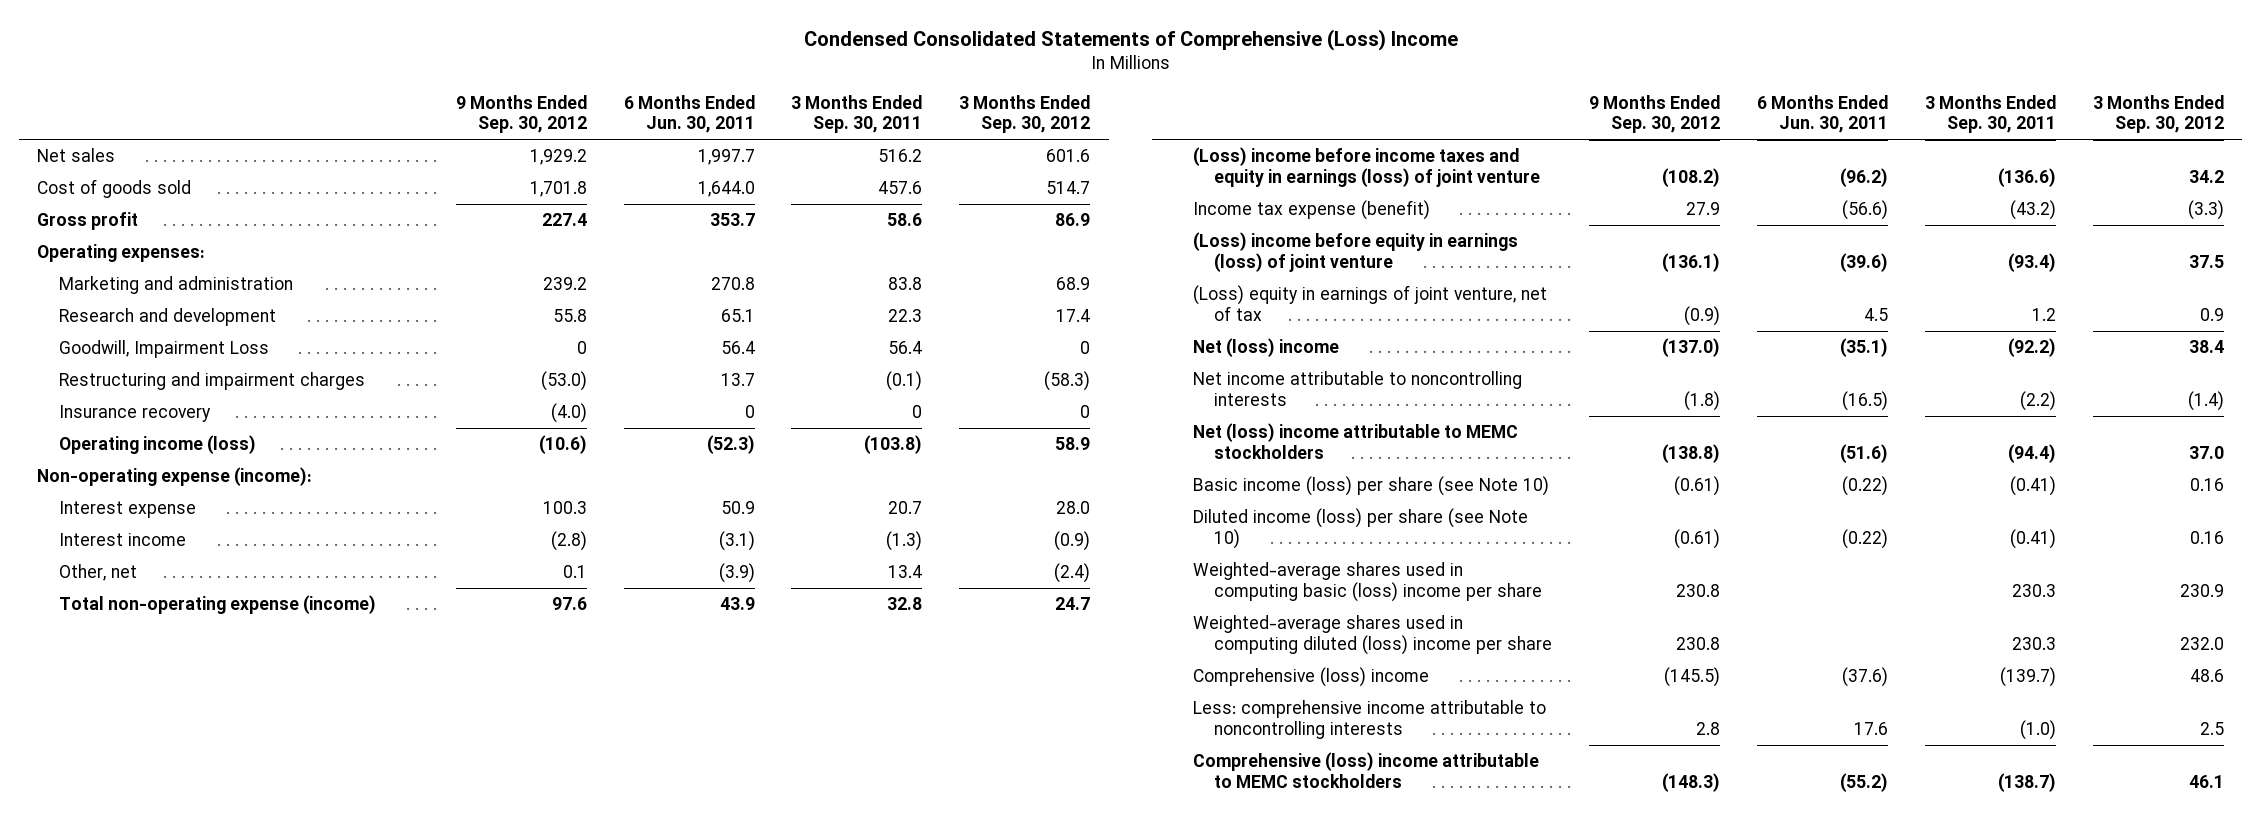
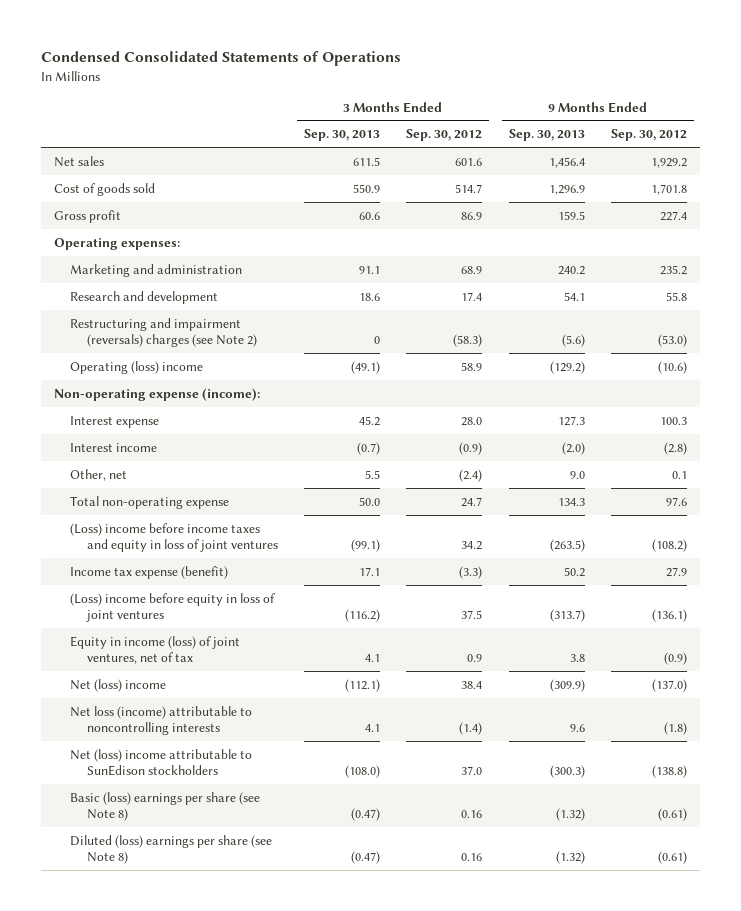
[803,28,1458,51] Condensed Consolidated Statements of Comprehensive (Loss) Income -> [41,51,402,67] Condensed Consolidated Statements of Operations
[623,94,755,134] 6 Months Ended Jun. 30, 2011 -> none
[791,94,923,134] 3 Months Ended Sep. 30, 2011 -> none
none -> [303,129,380,142] Sep. 30, 2013
none -> [508,129,585,142] Sep. 30, 2013
[542,277,587,291] 239.2 -> [659,264,687,275] 235.2
[58,340,269,359] Goodwill, Impairment Loss -> none
[58,405,211,423] Insurance recovery -> none
[58,372,365,391] Restructuring and impairment charges -> [70,317,257,347] Restructuring and impairment (reversals) charges (see Note 2)
[58,435,256,455] Operating income (loss) -> [70,360,204,374] Operating (loss) income
[58,595,376,615] Total non-operating expense (income) -> [70,495,230,509] Total non-operating expense
[1192,147,1541,187] (Loss) income before income taxes and equity in earnings (loss) of joint venture -> [70,522,278,552] (Loss) income before income taxes and equity in loss of joint ventures
[1192,232,1518,272] (Loss) income before equity in earnings (loss) of joint venture -> [70,592,276,622] (Loss) income before equity in loss of joint ventures
[1192,285,1547,321] (Loss) equity in earnings of joint venture, net of tax -> [70,635,241,664] Equity in income (loss) of joint ventures, net of tax
[1192,562,1543,602] Weighted-average shares used in computing basic (loss) income per share -> none
[1192,615,1553,655] Weighted-average shares used in computing diluted (loss) income per share -> none
[1192,667,1429,688] Comprehensive (loss) income -> none
[1192,700,1546,739] Less: comprehensive income attributable to noncontrolling interests -> none
[1192,752,1539,788] Comprehensive (loss) income attributable to MEMC stockholders -> none
[1192,371,1522,406] Net income attributable to noncontrolling interests -> [70,705,253,735] Net loss (income) attributable to noncontrolling interests
[1192,423,1518,459] Net (loss) income attributable to MEMC stockholders -> [70,748,253,776] Net (loss) income attributable to SunEdison stockholders
[1192,476,1549,497] Basic income (loss) per share (see Note 10) -> [70,791,261,821] Basic (loss) earnings per share (see Note 8)
[1192,508,1528,549] Diluted income (loss) per share (see Note 10) -> [70,834,273,864] Diluted (loss) earnings per share (see Note 8)

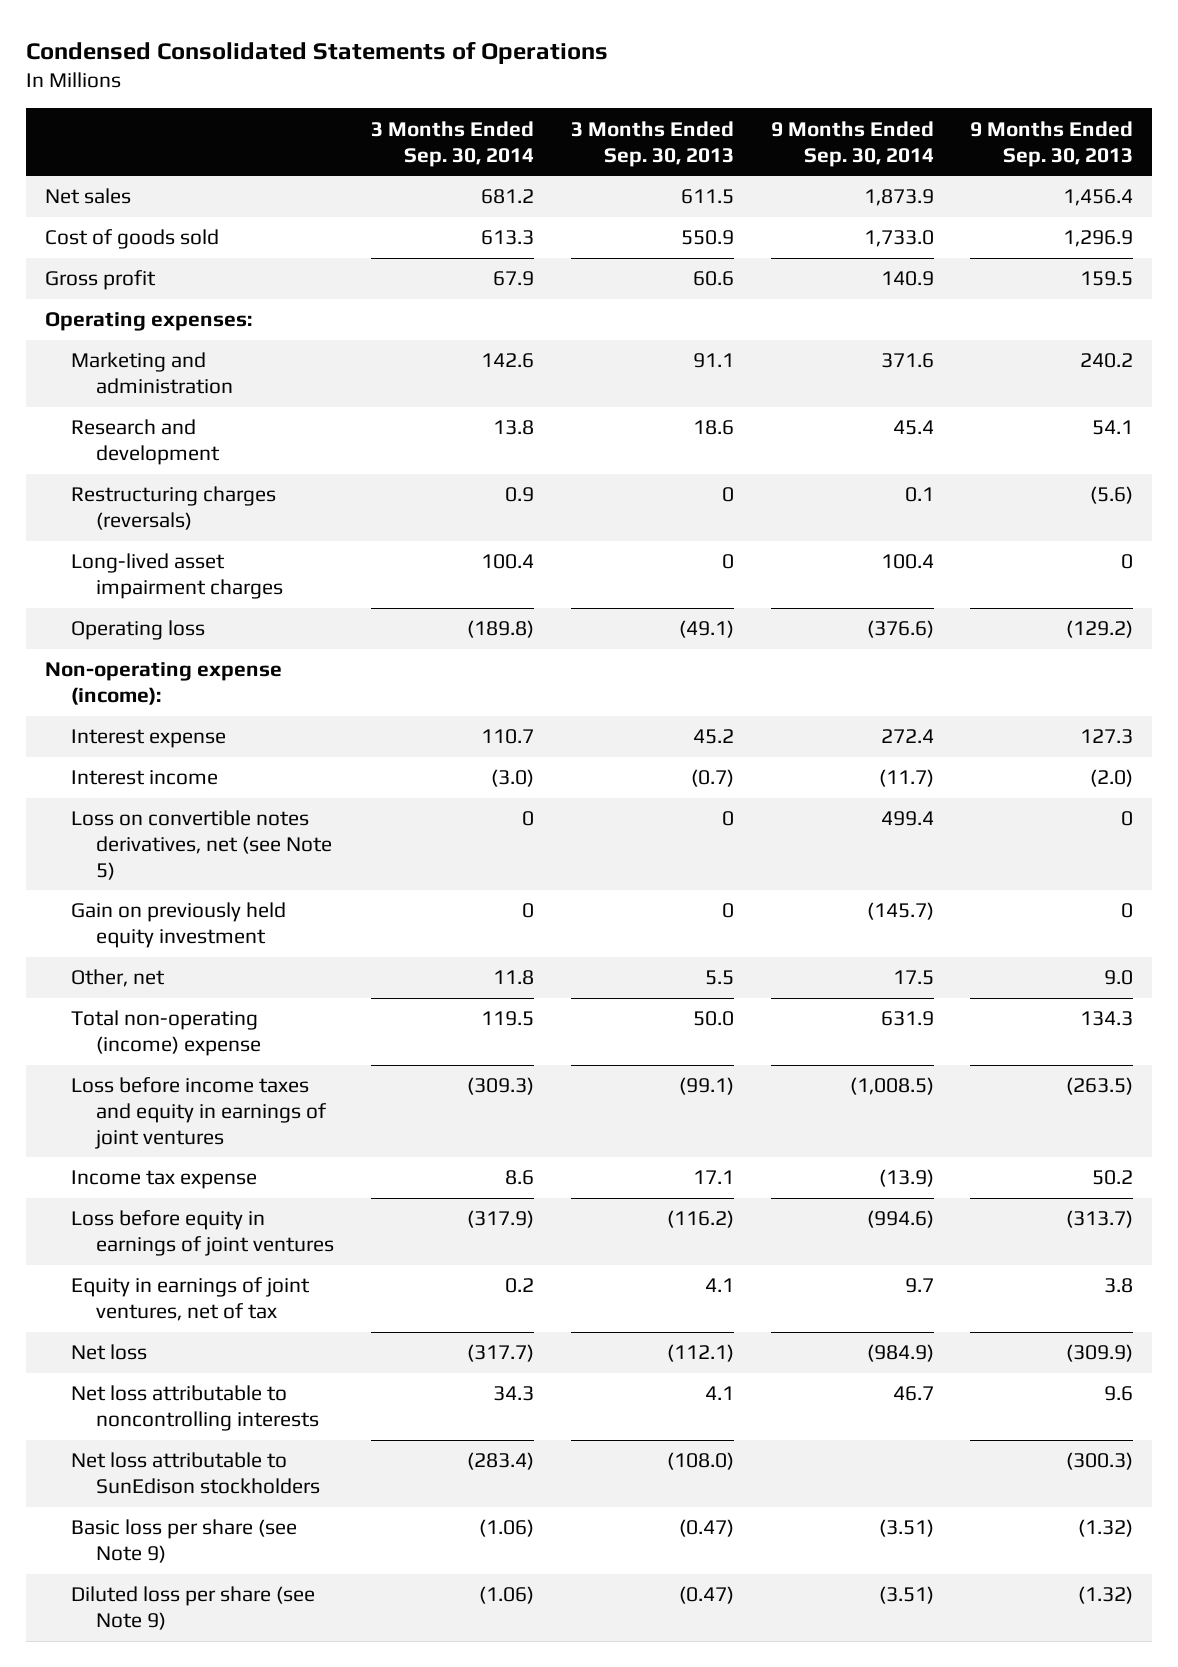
[406,129,483,142] Sep. 30, 2012 -> none
[610,129,687,142] Sep. 30, 2012 -> none
none -> [371,120,535,167] 3 Months Ended Sep. 30, 2014
none -> [770,120,934,167] 9 Months Ended Sep. 30, 2014
[70,317,257,347] Restructuring and impairment (reversals) charges (see Note 2) -> [70,486,276,531] Restructuring charges (reversals)
none -> [70,553,284,600] Long-lived asset impairment charges
[70,360,204,374] Operating (loss) income -> [70,620,205,641] Operating loss
none -> [70,810,333,880] Loss on convertible notes derivatives, net (see Note 5)
none -> [70,902,286,949] Gain on previously held equity investment
[70,495,230,509] Total non-operating expense -> [70,1010,262,1057] Total non-operating (income) expense
[70,522,278,552] (Loss) income before income taxes and equity in loss of joint ventures -> [70,1077,328,1149] Loss before income taxes and equity in earnings of joint ventures
[70,565,229,579] Income tax expense (benefit) -> [70,1170,257,1190] Income tax expense
[70,592,276,622] (Loss) income before equity in loss of joint ventures -> [70,1210,335,1257] Loss before equity in earnings of joint ventures
[70,635,241,664] Equity in income (loss) of joint ventures, net of tax -> [70,1277,310,1322] Equity in earnings of joint ventures, net of tax
[70,678,167,692] Net (loss) income -> [70,1344,147,1361] Net loss
[70,705,253,735] Net loss (income) attributable to noncontrolling interests -> [70,1385,320,1432] Net loss attributable to noncontrolling interests
[70,748,253,776] Net (loss) income attributable to SunEdison stockholders -> [70,1452,321,1495] Net loss attributable to SunEdison stockholders
[70,791,261,821] Basic (loss) earnings per share (see Note 8) -> [70,1519,297,1564] Basic loss per share (see Note 9)
[70,834,273,864] Diluted (loss) earnings per share (see Note 8) -> [70,1586,315,1631] Diluted loss per share (see Note 9)

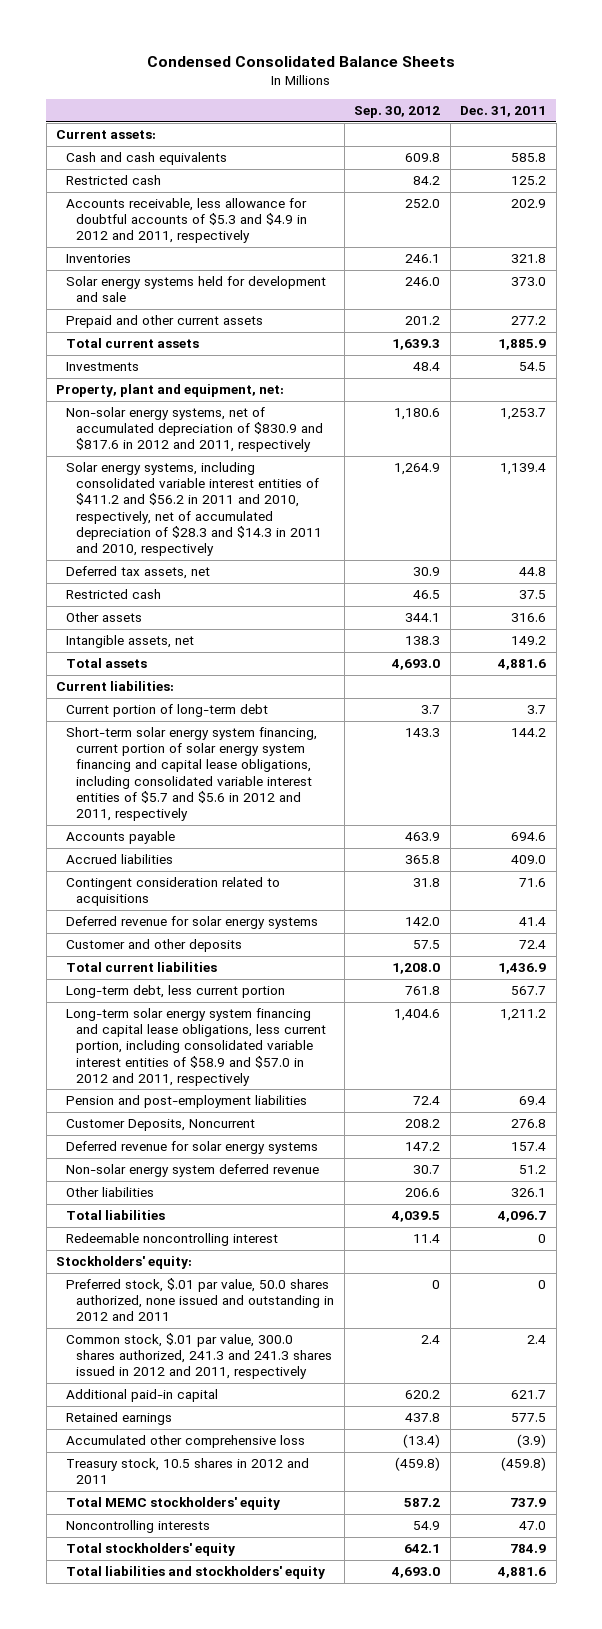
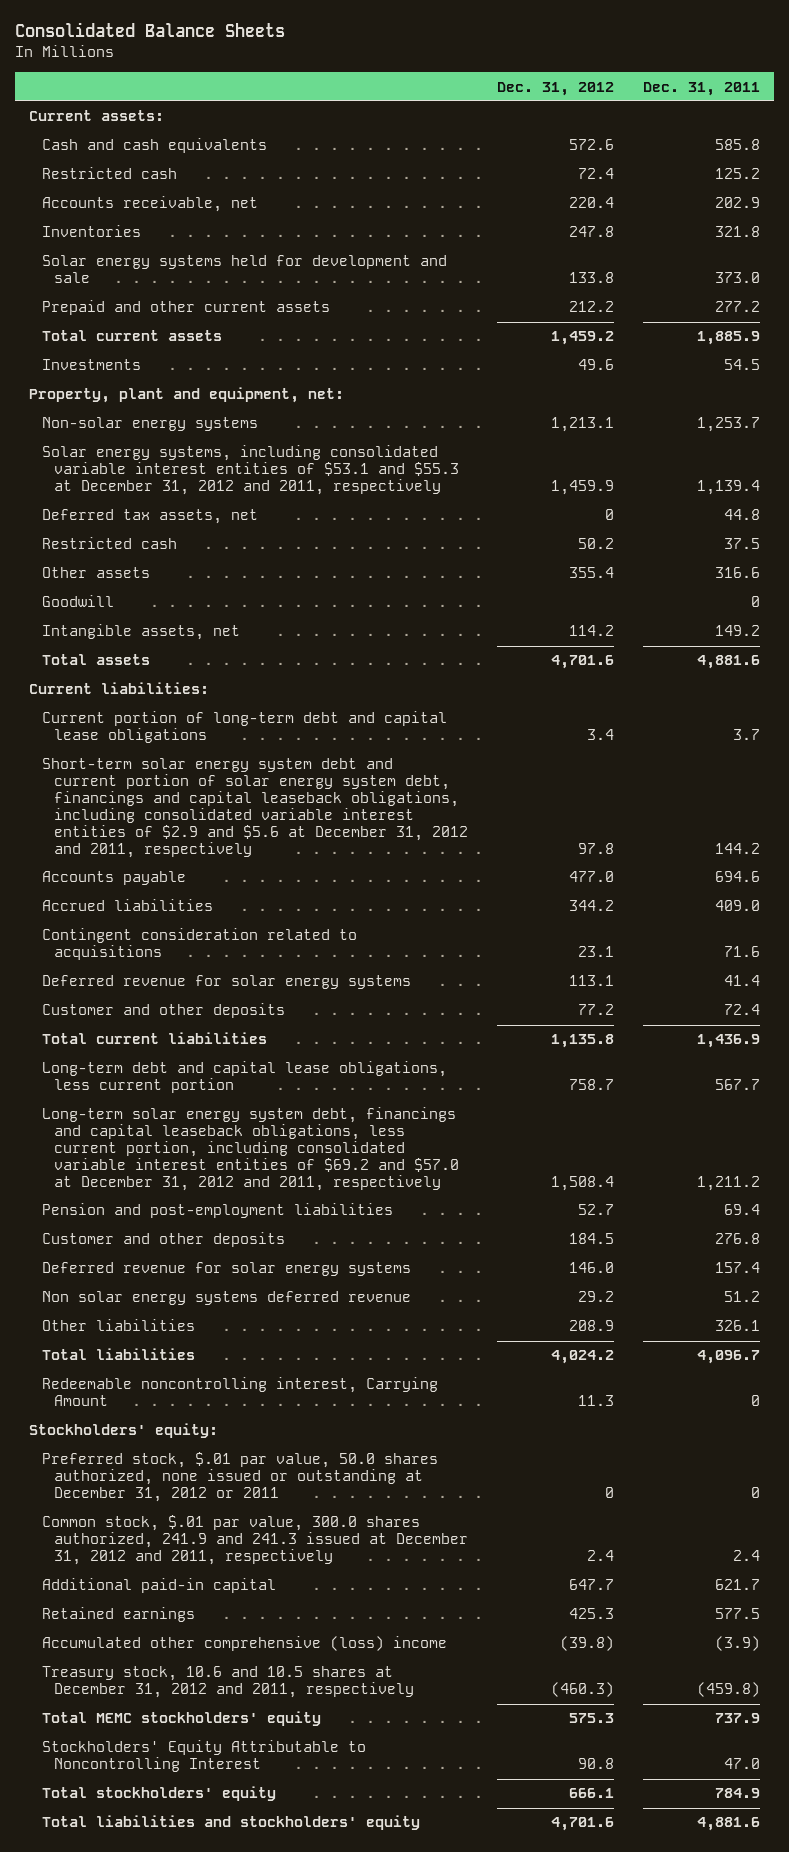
[147,56,456,68] Condensed Consolidated Balance Sheets -> [14,22,285,38] Consolidated Balance Sheets
[354,106,441,119] Sep. 30, 2012 -> none
none -> [496,81,614,96] Dec. 31, 2012
[66,198,308,244] Accounts receivable, less allowance for doubtful accounts of $5.3 and $4.9 in 2012 and 2011, respectively -> [41,196,258,213] Accounts receivable, net
[66,407,324,453] Non-solar energy systems, net of accumulated depreciation of $830.9 and $817.6 in 2012 and 2011, respectively -> [41,417,258,432] Non-solar energy systems
[66,462,323,556] Solar energy systems, including consolidated variable interest entities of $411.2 and $56.2 in 2011 and 2010, respectively, net of accumulated depreciation of $28.3 and $14.3 in 2011 and 2010, respectively -> [41,445,460,496] Solar energy systems, including consolidated variable interest entities of $53.1 and $55.3 at December 31, 2012 and 2011, respectively
none -> [41,595,114,608] Goodwill
[66,704,269,718] Current portion of long-term debt -> [41,711,447,744] Current portion of long-term debt and capital lease obligations
[66,727,318,821] Short-term solar energy system financing, current portion of solar energy system financing and capital lease obligations, including consolidated variable interest entities of $5.7 and $5.6 in 2012 and 2011, respectively -> [41,758,469,859] Short-term solar energy system debt and current portion of solar energy system debt, financings and capital leaseback obligations, including consolidated variable interest entities of $2.9 and $5.6 at December 31, 2012 and 2011, respectively
[66,985,286,999] Long-term debt, less current portion -> [41,1061,447,1094] Long-term debt and capital lease obligations, less current portion
[66,1008,327,1086] Long-term solar energy system financing and capital lease obligations, less current portion, including consolidated variable interest entities of $58.9 and $57.0 in 2012 and 2011, respectively -> [41,1107,460,1192] Long-term solar energy system debt, financings and capital leaseback obligations, less current portion, including consolidated variable interest entities of $69.2 and $57.0 at December 31, 2012 and 2011, respectively
[66,1119,256,1132] Customer Deposits, Noncurrent -> [41,1232,285,1248] Customer and other deposits
[66,1164,320,1178] Non-solar energy system deferred revenue -> [41,1291,411,1306] Non solar energy systems deferred revenue
[66,1233,279,1247] Redeemable noncontrolling interest -> [41,1377,438,1407] Redeemable noncontrolling interest, Carrying Amount
[66,1278,335,1322] Preferred stock, $.01 par value, 50.0 shares authorized, none issued and outstanding in 2012 and 2011 -> [41,1452,438,1503] Preferred stock, $.01 par value, 50.0 shares authorized, none issued or outstanding at December 31, 2012 or 2011
[66,1333,333,1380] Common stock, $.01 par value, 300.0 shares authorized, 241.3 and 241.3 shares issued in 2012 and 2011, respectively -> [41,1515,469,1566] Common stock, $.01 par value, 300.0 shares authorized, 241.9 and 241.3 issued at December 31, 2012 and 2011, respectively
[66,1435,306,1449] Accumulated other comprehensive loss -> [41,1636,447,1652] Accumulated other comprehensive (loss) income
[66,1458,310,1485] Treasury stock, 10.5 shares in 2012 and 2011 -> [41,1666,415,1699] Treasury stock, 10.6 and 10.5 shares at December 31, 2012 and 2011, respectively
[66,1520,211,1534] Noncontrolling interests -> [41,1740,366,1773] Stockholders' Equity Attributable to Noncontrolling Interest

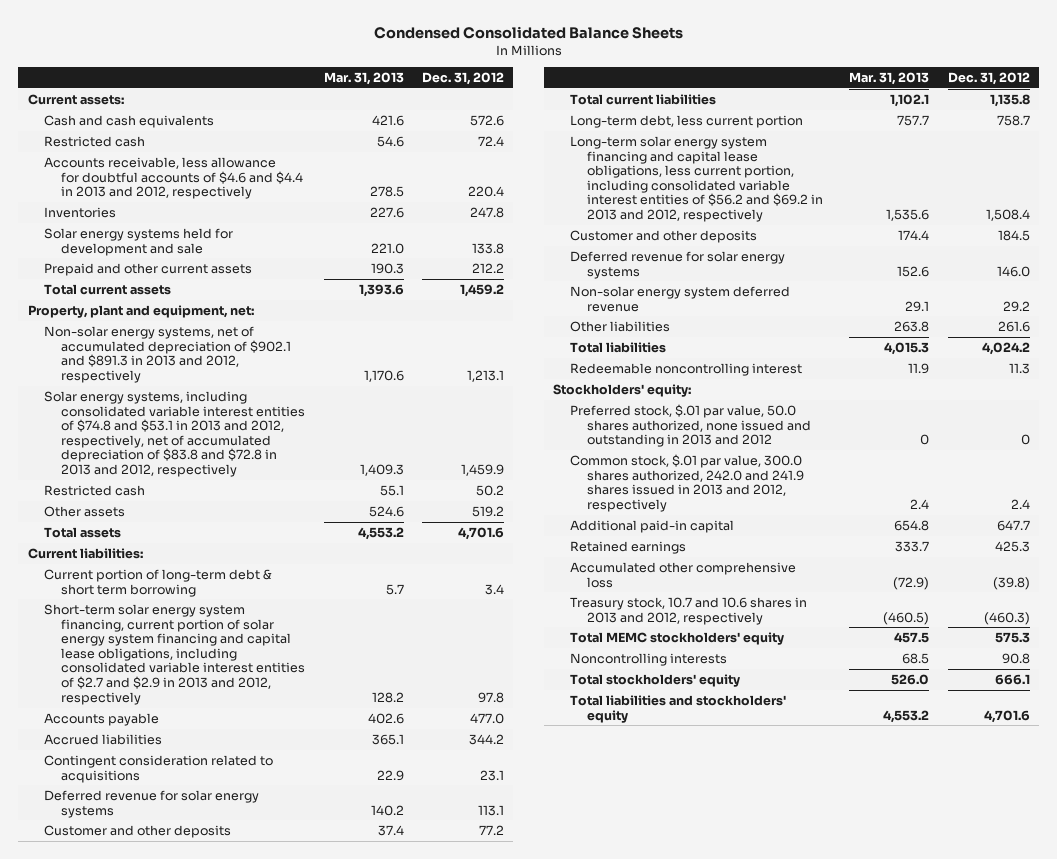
[14,22,285,38] Consolidated Balance Sheets -> [373,25,683,39] Condensed Consolidated Balance Sheets
[642,81,760,96] Dec. 31, 2011 -> none
none -> [323,71,404,85] Mar. 31, 2013
[41,196,258,213] Accounts receivable, net -> [44,156,304,200] Accounts receivable, less allowance for doubtful accounts of $4.6 and $4.4 in 2013 and 2012, respectively
[41,359,141,371] Investments -> none
[41,509,258,525] Deferred tax assets, net -> none
[41,417,258,432] Non-solar energy systems -> [44,325,292,383] Non-solar energy systems, net of accumulated depreciation of $902.1 and $891.3 in 2013 and 2012, respectively
[41,445,460,496] Solar energy systems, including consolidated variable interest entities of $53.1 and $55.3 at December 31, 2012 and 2011, respectively -> [44,390,306,478] Solar energy systems, including consolidated variable interest entities of $74.8 and $53.1 in 2013 and 2012, respectively, net of accumulated depreciation of $83.8 and $72.8 in 2013 and 2012, respectively
[41,595,114,608] Goodwill -> none
[41,624,240,641] Intangible assets, net -> none
[568,567,614,579] 355.4 -> [471,505,504,517] 519.2
[41,711,447,744] Current portion of long-term debt and capital lease obligations -> [44,568,273,597] Current portion of long-term debt & short term borrowing
[41,758,469,859] Short-term solar energy system debt and current portion of solar energy system debt, financings and capital leaseback obligations, including consolidated variable interest entities of $2.9 and $5.6 at December 31, 2012 and 2011, respectively -> [44,603,306,705] Short-term solar energy system financing, current portion of solar energy system financing and capital lease obligations, including consolidated variable interest entities of $2.7 and $2.9 in 2013 and 2012, respectively
[41,1203,393,1219] Pension and post-employment liabilities -> none
[41,1061,447,1094] Long-term debt and capital lease obligations, less current portion -> [570,114,804,128] Long-term debt, less current portion
[41,1107,460,1192] Long-term solar energy system debt, financings and capital leaseback obligations, less current portion, including consolidated variable interest entities of $69.2 and $57.0 at December 31, 2012 and 2011, respectively -> [570,135,823,223] Long-term solar energy system financing and capital lease obligations, less current portion, including consolidated variable interest entities of $56.2 and $69.2 in 2013 and 2012, respectively
[41,1291,411,1306] Non solar energy systems deferred revenue -> [570,285,791,312] Non-solar energy system deferred revenue
[568,1320,614,1332] 208.9 -> [997,320,1030,332] 261.6
[41,1377,438,1407] Redeemable noncontrolling interest, Carrying Amount -> [570,362,803,376] Redeemable noncontrolling interest
[41,1452,438,1503] Preferred stock, $.01 par value, 50.0 shares authorized, none issued or outstanding at December 31, 2012 or 2011 -> [570,403,811,448] Preferred stock, $.01 par value, 50.0 shares authorized, none issued and outstanding in 2013 and 2012
[41,1515,469,1566] Common stock, $.01 par value, 300.0 shares authorized, 241.9 and 241.3 issued at December 31, 2012 and 2011, respectively -> [570,453,804,512] Common stock, $.01 par value, 300.0 shares authorized, 242.0 and 241.9 shares issued in 2013 and 2012, respectively
[41,1636,447,1652] Accumulated other comprehensive (loss) income -> [570,561,797,588] Accumulated other comprehensive loss
[41,1666,415,1699] Treasury stock, 10.6 and 10.5 shares at December 31, 2012 and 2011, respectively -> [570,596,808,625] Treasury stock, 10.7 and 10.6 shares in 2013 and 2012, respectively
[41,1740,366,1773] Stockholders' Equity Attributable to Noncontrolling Interest -> [570,652,728,666] Noncontrolling interests

